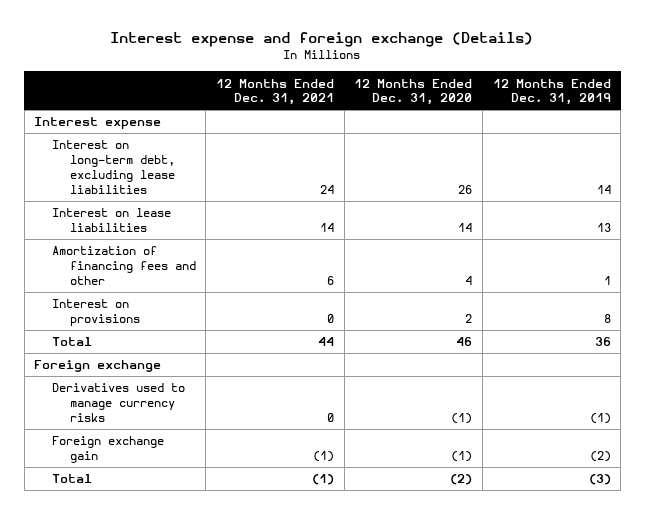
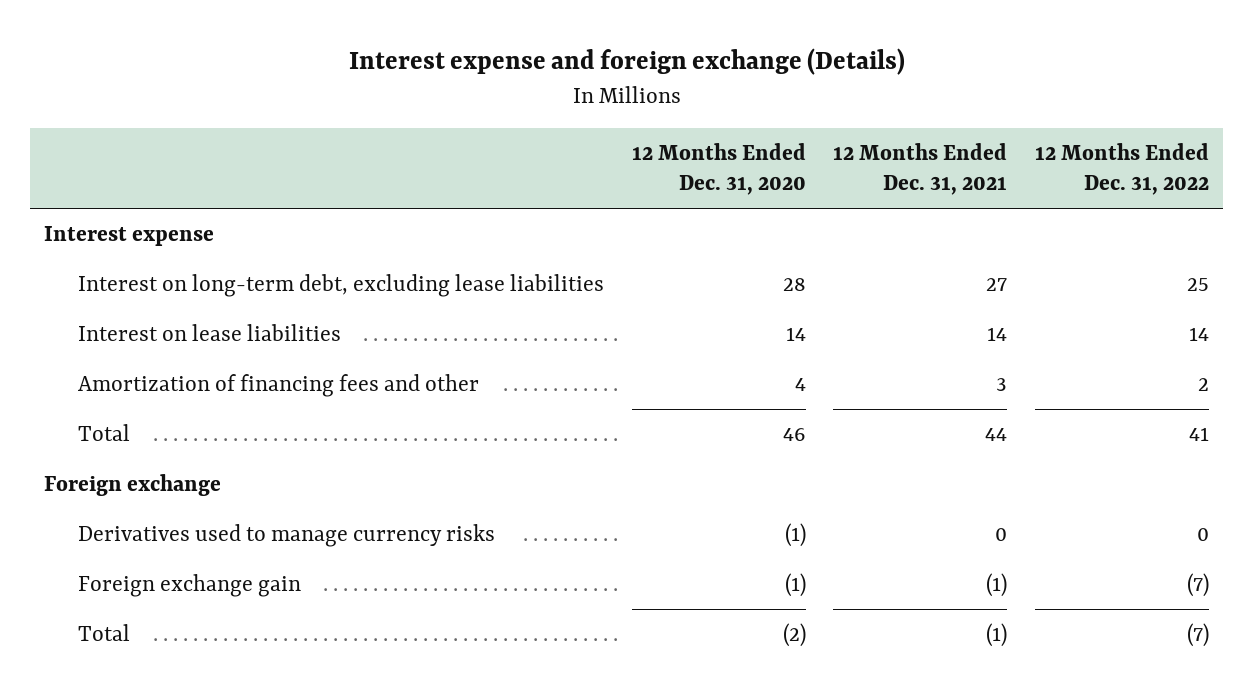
[492,78,611,106] 12 Months Ended Dec. 31, 2019 -> none
none -> [1035,142,1210,196] 12 Months Ended Dec. 31, 2022
[319,184,334,194] 24 -> [986,278,1008,292] 27
[458,184,473,194] 26 -> [782,278,806,292] 28
[51,299,140,327] Interest on provisions -> none
[326,275,334,285] 6 -> [996,378,1008,392] 3

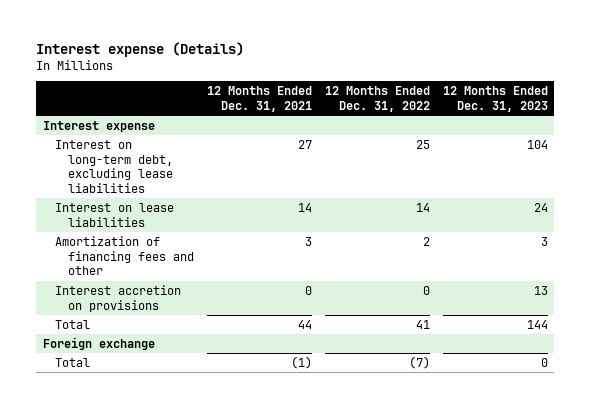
[348,48,905,76] Interest expense and foreign exchange (Details) -> [36,42,245,58] Interest expense (Details)
[631,142,806,196] 12 Months Ended Dec. 31, 2020 -> none
none -> [442,86,548,112] 12 Months Ended Dec. 31, 2023
none -> [55,284,182,312] Interest accretion on provisions
[78,524,496,548] Derivatives used to manage currency risks -> none
[78,574,302,598] Foreign exchange gain -> none

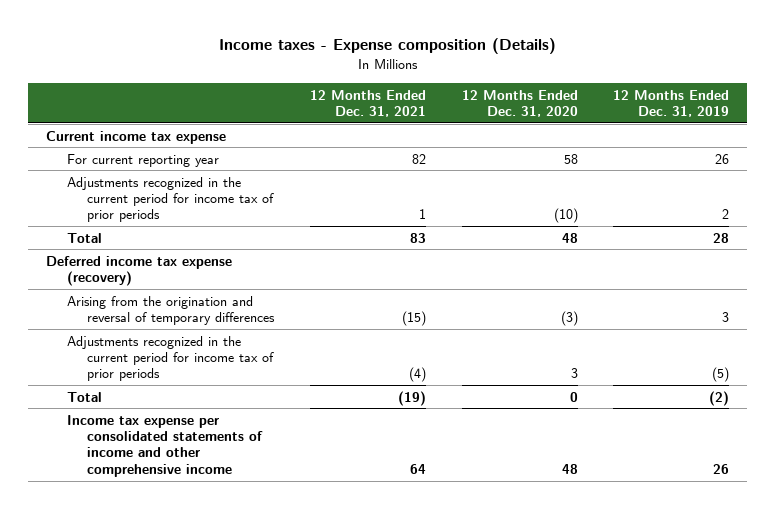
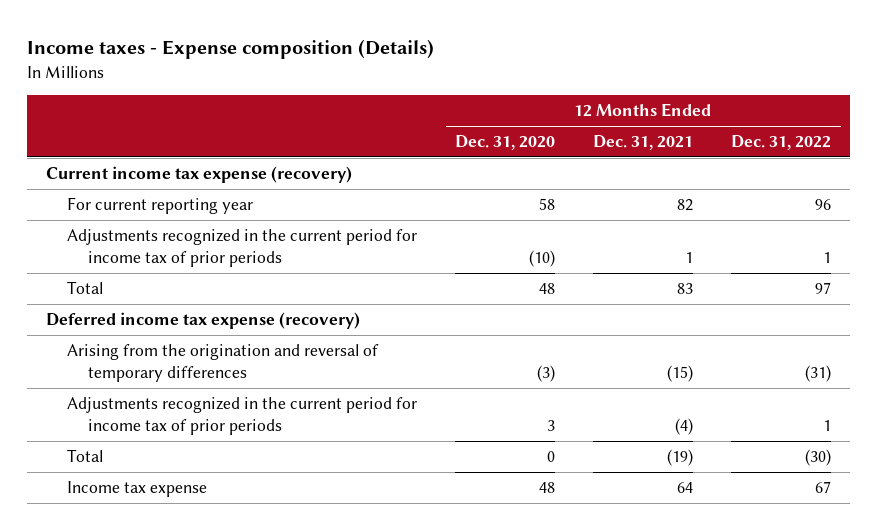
[613,89,730,118] 12 Months Ended Dec. 31, 2019 -> none
none -> [731,135,832,151] Dec. 31, 2022
[46,130,227,144] Current income tax expense -> [45,166,352,184] Current income tax expense (recovery)
[66,414,264,477] Income tax expense per consolidated statements of income and other comprehensive income -> [67,481,208,498] Income tax expense

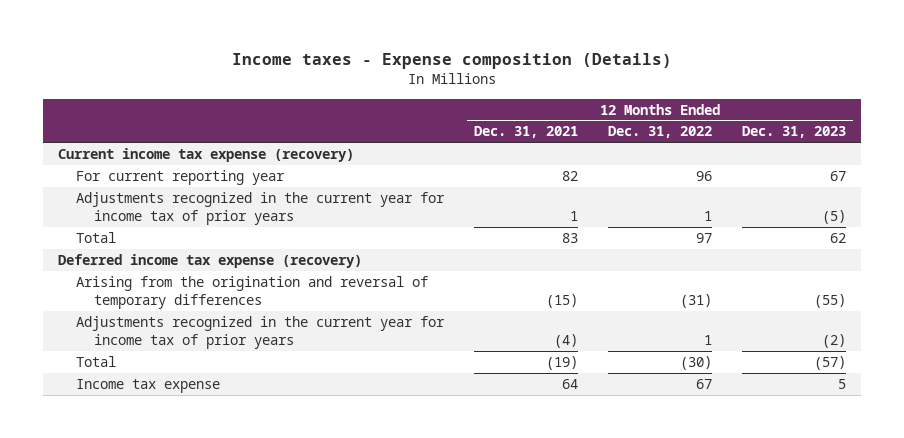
[455,135,556,151] Dec. 31, 2020 -> none
none -> [741,126,846,139] Dec. 31, 2023
[67,229,418,268] Adjustments recognized in the current period for income tax of prior periods -> [76,192,446,225] Adjustments recognized in the current year for income tax of prior years
[67,397,418,436] Adjustments recognized in the current period for income tax of prior periods -> [76,316,446,349] Adjustments recognized in the current year for income tax of prior years

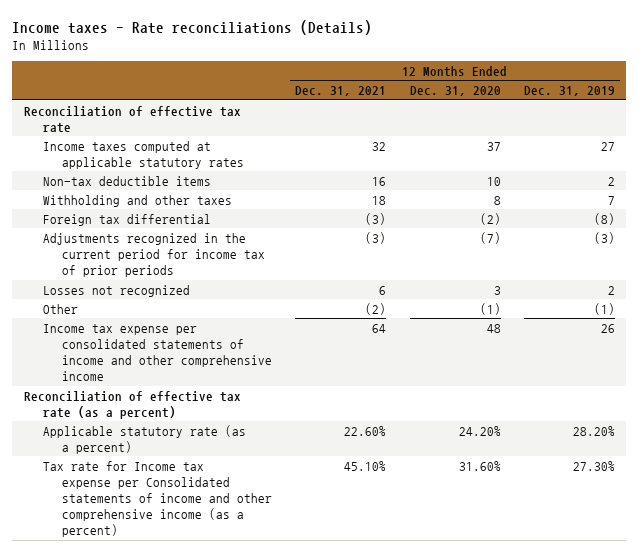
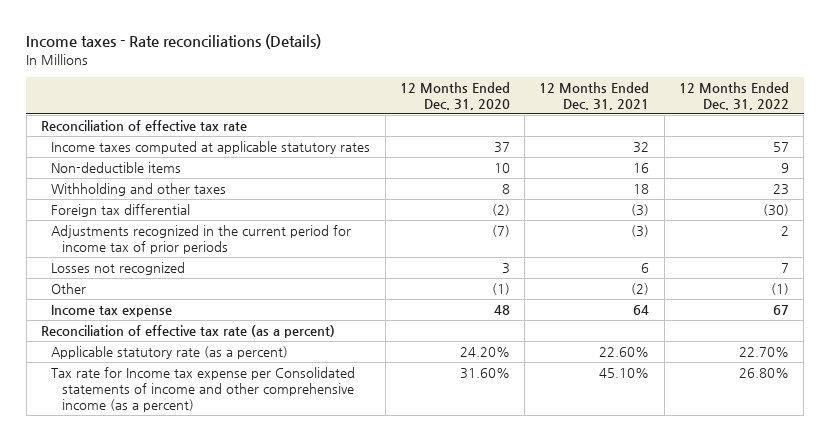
[523,86,615,97] Dec. 31, 2019 -> none
none -> [678,82,789,110] 12 Months Ended Dec. 31, 2022
[43,175,212,186] Non-tax deductible items -> [51,162,182,174] Non-deductible items
[43,323,273,382] Income tax expense per consolidated statements of income and other comprehensive income -> [51,305,173,318] Income tax expense

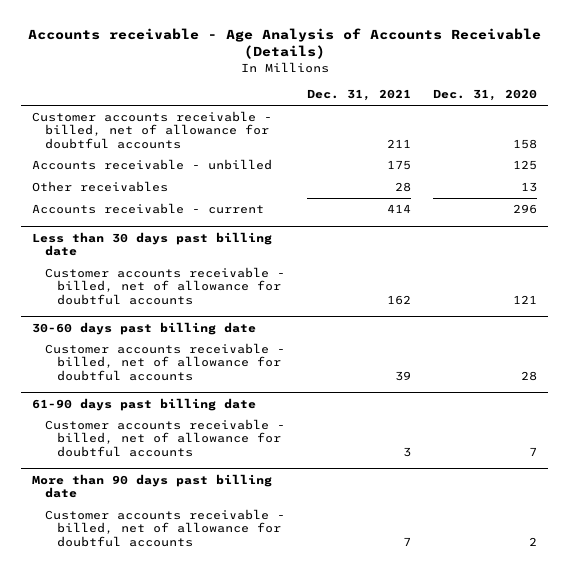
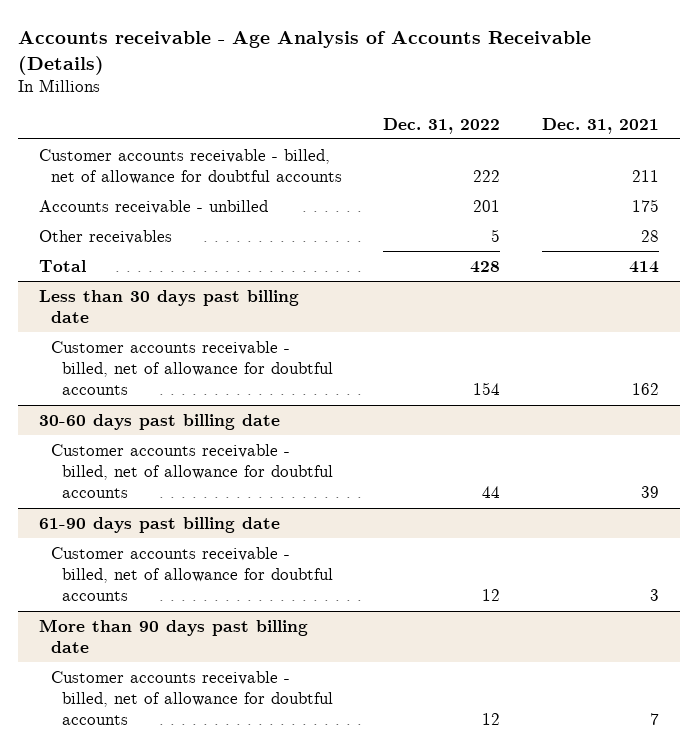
[433,89,538,102] Dec. 31, 2020 -> none
none -> [383,117,501,134] Dec. 31, 2022
[31,202,264,214] Accounts receivable - current -> [38,259,86,272] Total

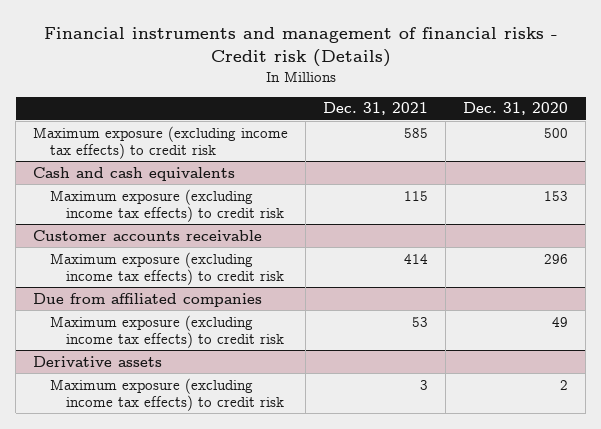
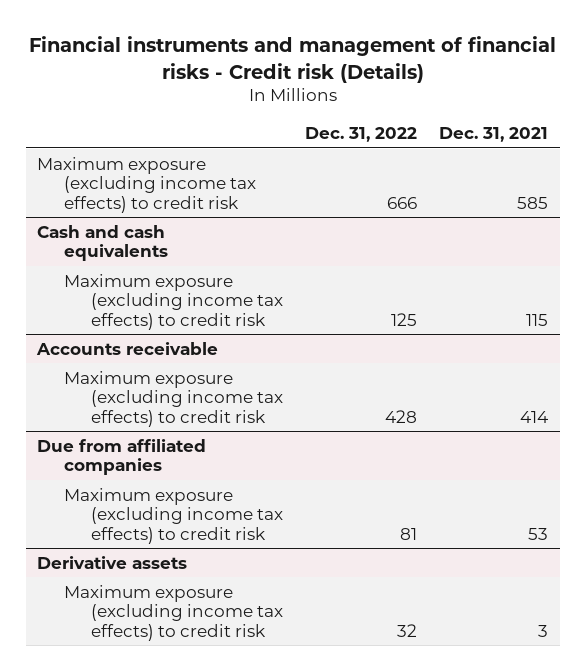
[463,102,569,116] Dec. 31, 2020 -> none
none -> [305,126,418,142] Dec. 31, 2022
[33,229,263,241] Customer accounts receivable -> [36,341,219,355] Accounts receivable

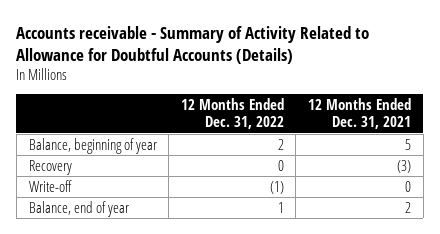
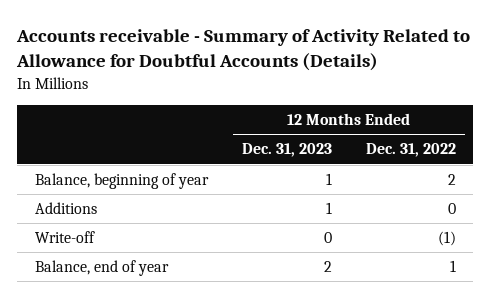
[308,97,412,130] 12 Months Ended Dec. 31, 2021 -> none
none -> [241,143,332,158] Dec. 31, 2023
[28,159,72,175] Recovery -> none
none -> [34,202,97,215] Additions

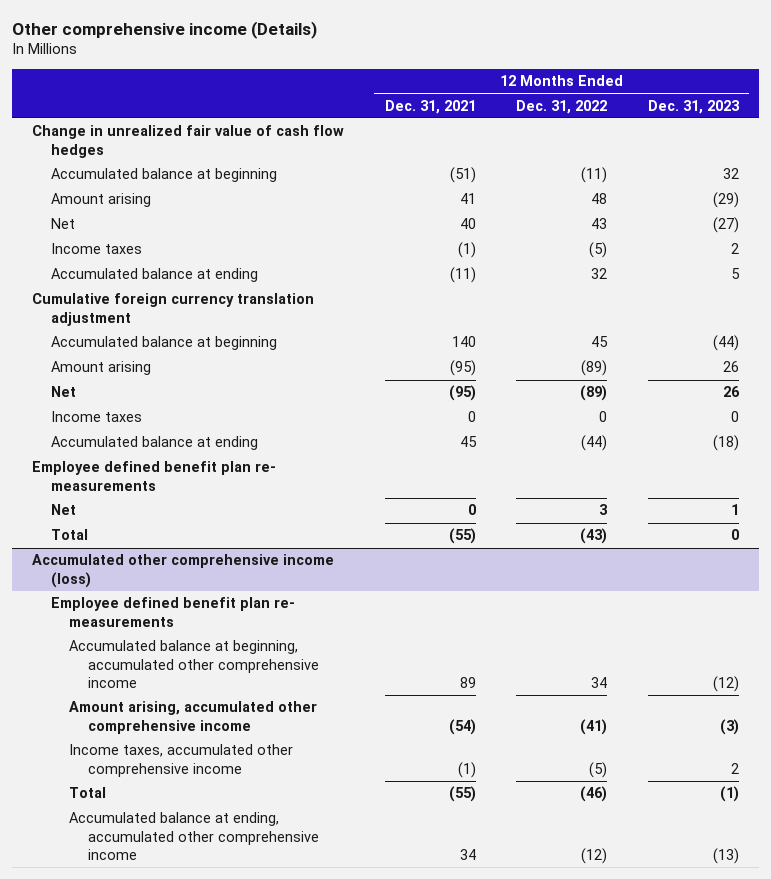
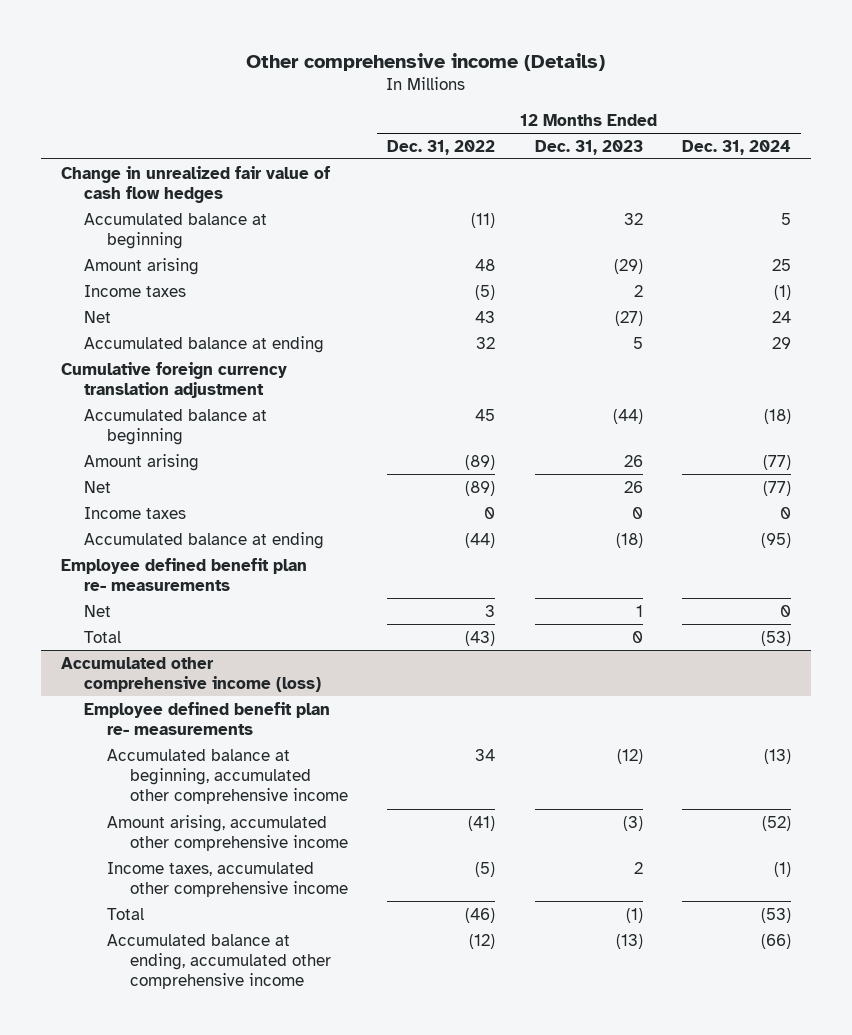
[384,99,476,114] Dec. 31, 2021 -> none
none -> [681,139,791,155] Dec. 31, 2024
[50,218,75,230] Net -> [84,310,112,323] Net

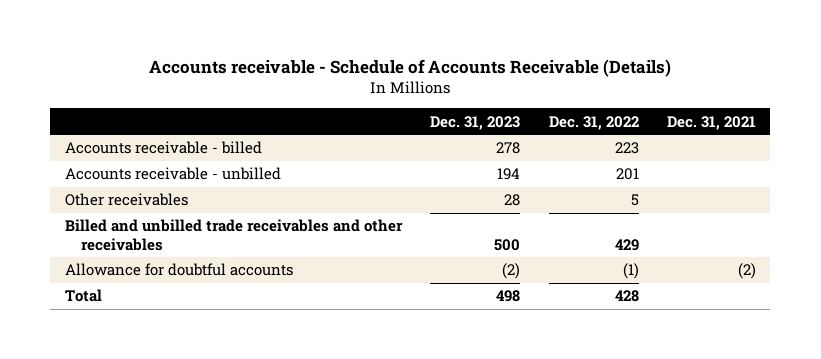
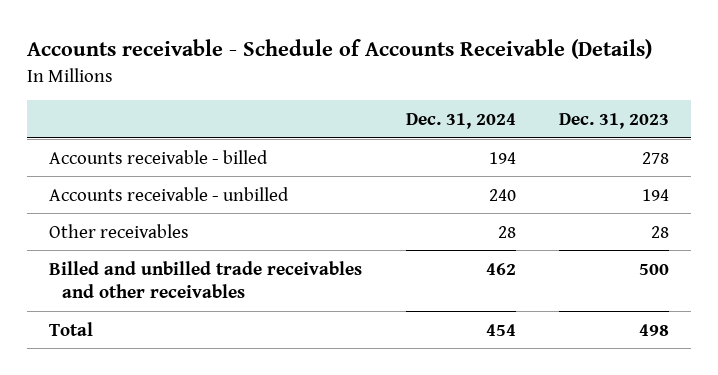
[548,115,639,130] Dec. 31, 2022 -> none
[667,115,757,130] Dec. 31, 2021 -> none
none -> [405,112,516,129] Dec. 31, 2024
[64,263,293,277] Allowance for doubtful accounts -> none

